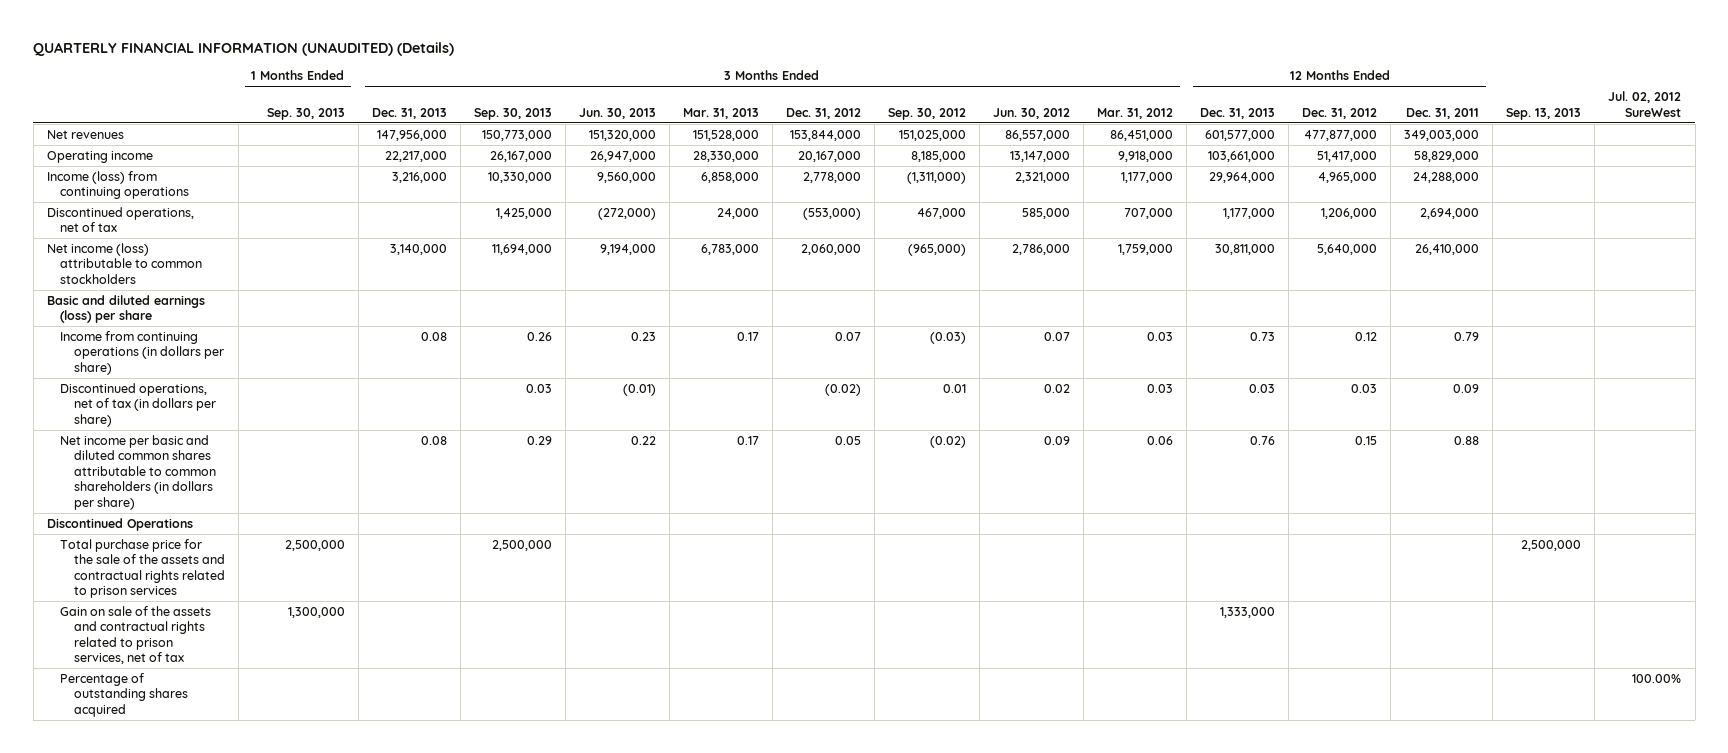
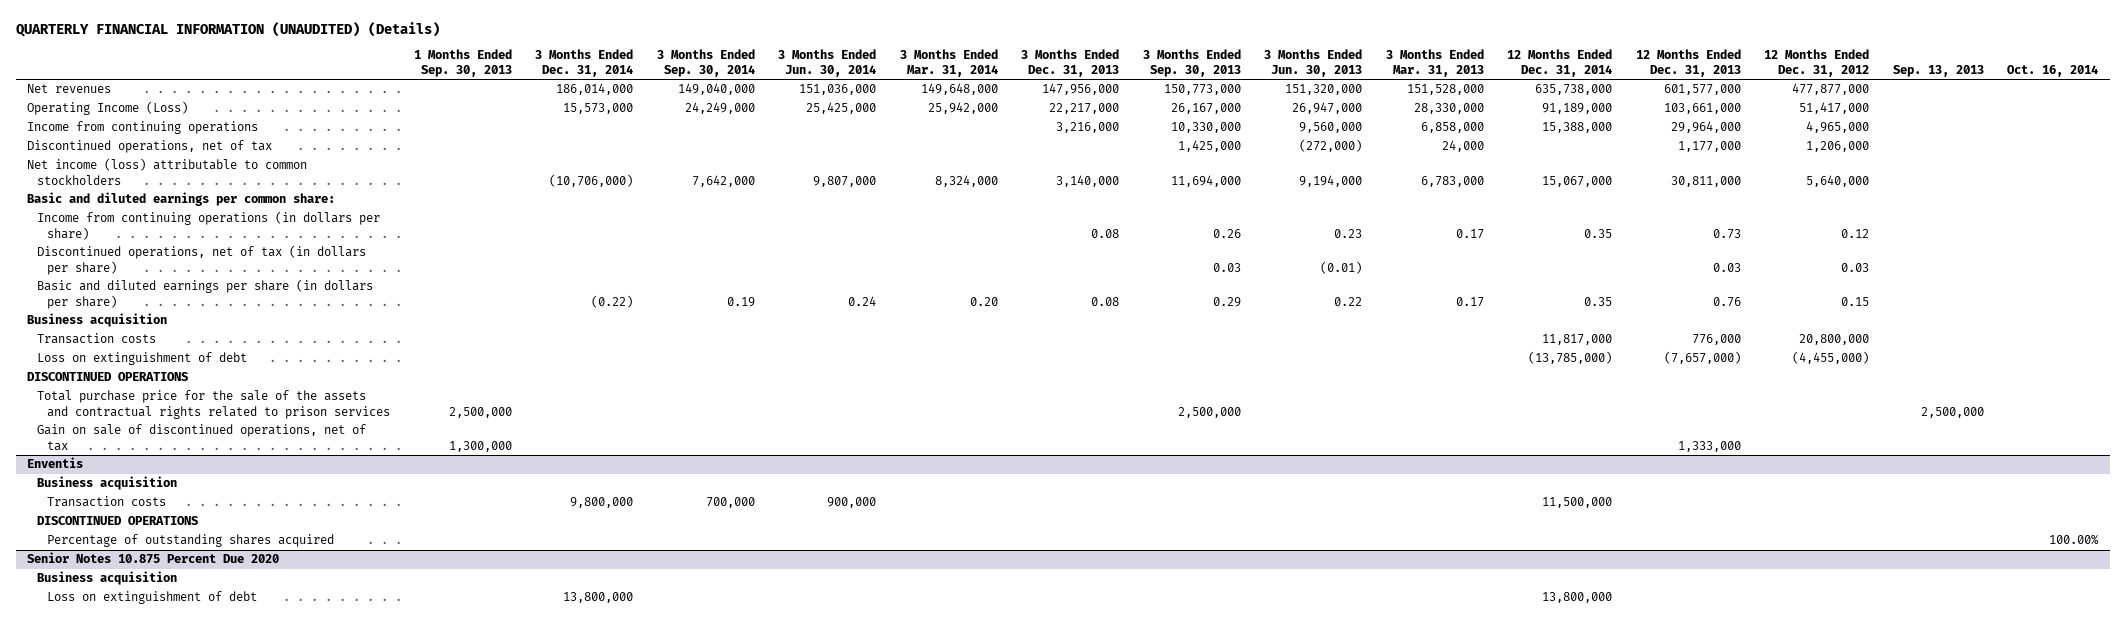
[786,107,862,119] Dec. 31, 2012 -> none
[888,107,967,120] Sep. 30, 2012 -> none
[993,107,1071,119] Jun. 30, 2012 -> none
[1097,107,1174,119] Mar. 31, 2012 -> none
[1406,107,1480,119] Dec. 31, 2011 -> none
[1608,91,1682,117] Jul. 02, 2012 SureWest -> none
none -> [535,49,634,78] 3 Months Ended Dec. 31, 2014
none -> [656,49,755,78] 3 Months Ended Sep. 30, 2014
none -> [778,49,877,78] 3 Months Ended Jun. 30, 2014
none -> [899,49,998,78] 3 Months Ended Mar. 31, 2014
none -> [1507,49,1613,78] 12 Months Ended Dec. 31, 2014
none -> [2007,65,2099,78] Oct. 16, 2014
[46,150,153,163] Operating income -> [27,101,189,116] Operating Income (Loss)
[46,170,190,200] Income (loss) from continuing operations -> [27,121,259,135] Income from continuing operations
[46,294,205,324] Basic and diluted earnings (loss) per share -> [27,192,336,207] Basic and diluted earnings per common share:
[60,434,216,510] Net income per basic and diluted common shares attributable to common shareholders (in dollars per share) -> [37,279,374,309] Basic and diluted earnings per share (in dollars per share)
none -> [27,313,168,328] Business acquisition
none -> [37,333,157,345] Transaction costs
none -> [37,352,248,366] Loss on extinguishment of debt
[46,517,193,531] Discontinued Operations -> [27,372,189,382] DISCONTINUED OPERATIONS
[60,605,212,665] Gain on sale of the assets and contractual rights related to prison services, net of tax -> [37,424,367,451] Gain on sale of discontinued operations, net of tax
none -> [27,457,84,469] Enventis
none -> [37,476,178,491] Business acquisition
none -> [47,496,167,508] Transaction costs
none -> [37,516,199,526] DISCONTINUED OPERATIONS
none -> [27,552,280,564] Senior Notes 10.875 Percent Due 2020
none -> [37,571,178,586] Business acquisition
none -> [47,591,258,605] Loss on extinguishment of debt

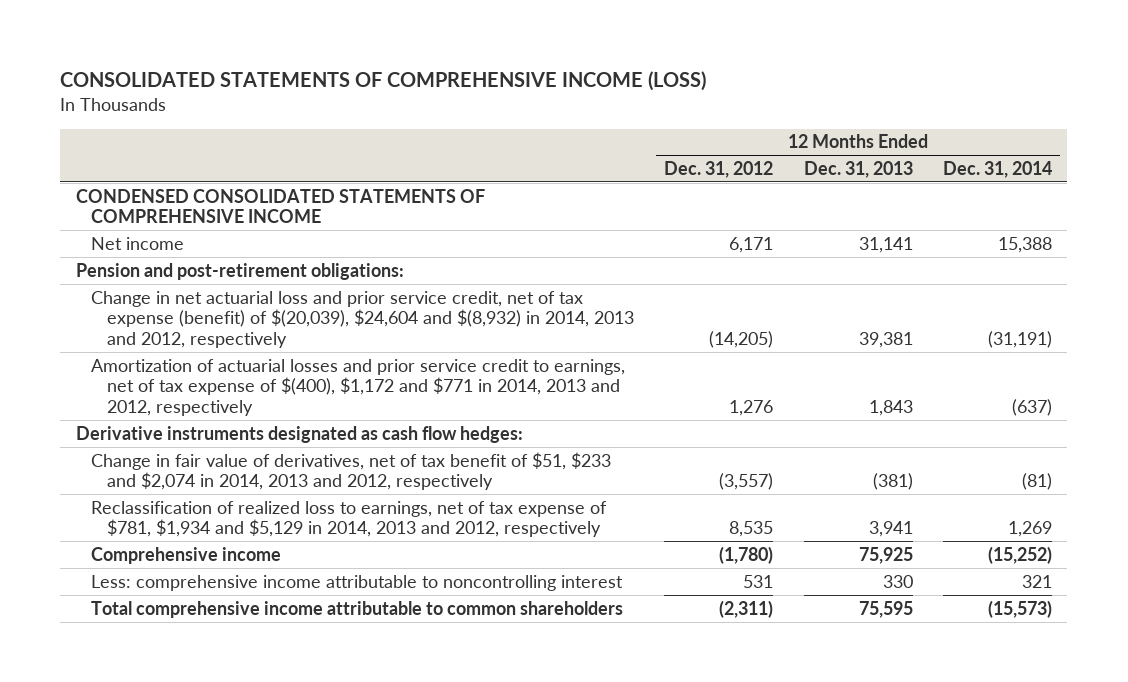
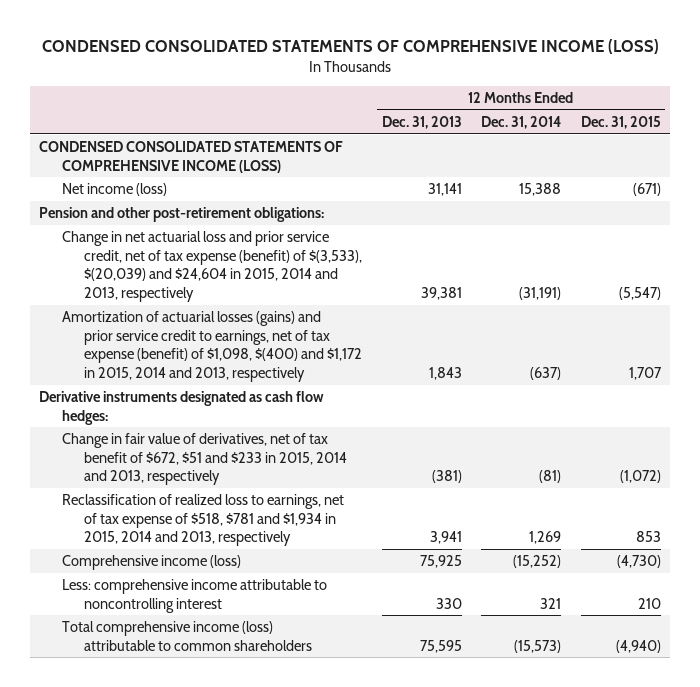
[60,71,707,92] CONSOLIDATED STATEMENTS OF COMPREHENSIVE INCOME (LOSS) -> [42,39,660,55] CONDENSED CONSOLIDATED STATEMENTS OF COMPREHENSIVE INCOME (LOSS)
[664,160,774,178] Dec. 31, 2012 -> none
none -> [580,115,661,129] Dec. 31, 2015
[75,188,485,224] CONDENSED CONSOLIDATED STATEMENTS OF COMPREHENSIVE INCOME -> [39,140,344,173] CONDENSED CONSOLIDATED STATEMENTS OF COMPREHENSIVE INCOME (LOSS)
[91,236,185,250] Net income -> [61,182,167,196] Net income (loss)
[75,262,404,280] Pension and post-retirement obligations: -> [39,206,325,222] Pension and other post-retirement obligations:
[91,290,634,348] Change in net actuarial loss and prior service credit, net of tax expense (benefit) of $(20,039), $24,604 and $(8,932) in 2014, 2013 and 2012, respectively -> [61,230,363,302] Change in net actuarial loss and prior service credit, net of tax expense (benefit) of $(3,533), $(20,039) and $24,604 in 2015, 2014 and 2013, respectively
[91,358,626,416] Amortization of actuarial losses and prior service credit to earnings, net of tax expense of $(400), $1,172 and $771 in 2014, 2013 and 2012, respectively -> [61,310,363,382] Amortization of actuarial losses (gains) and prior service credit to earnings, net of tax expense (benefit) of $1,098, $(400) and $1,172 in 2015, 2014 and 2013, respectively
[91,451,612,491] Change in fair value of derivatives, net of tax benefit of $51, $233 and $2,074 in 2014, 2013 and 2012, respectively -> [61,432,348,486] Change in fair value of derivatives, net of tax benefit of $672, $51 and $233 in 2015, 2014 and 2013, respectively
[91,500,608,538] Reclassification of realized loss to earnings, net of tax expense of $781, $1,934 and $5,129 in 2014, 2013 and 2012, respectively -> [61,493,344,547] Reclassification of realized loss to earnings, net of tax expense of $518, $781 and $1,934 in 2015, 2014 and 2013, respectively
[91,546,282,564] Comprehensive income -> [61,554,241,570] Comprehensive income (loss)
[91,600,624,618] Total comprehensive income attributable to common shareholders -> [61,620,313,651] Total comprehensive income (loss) attributable to common shareholders

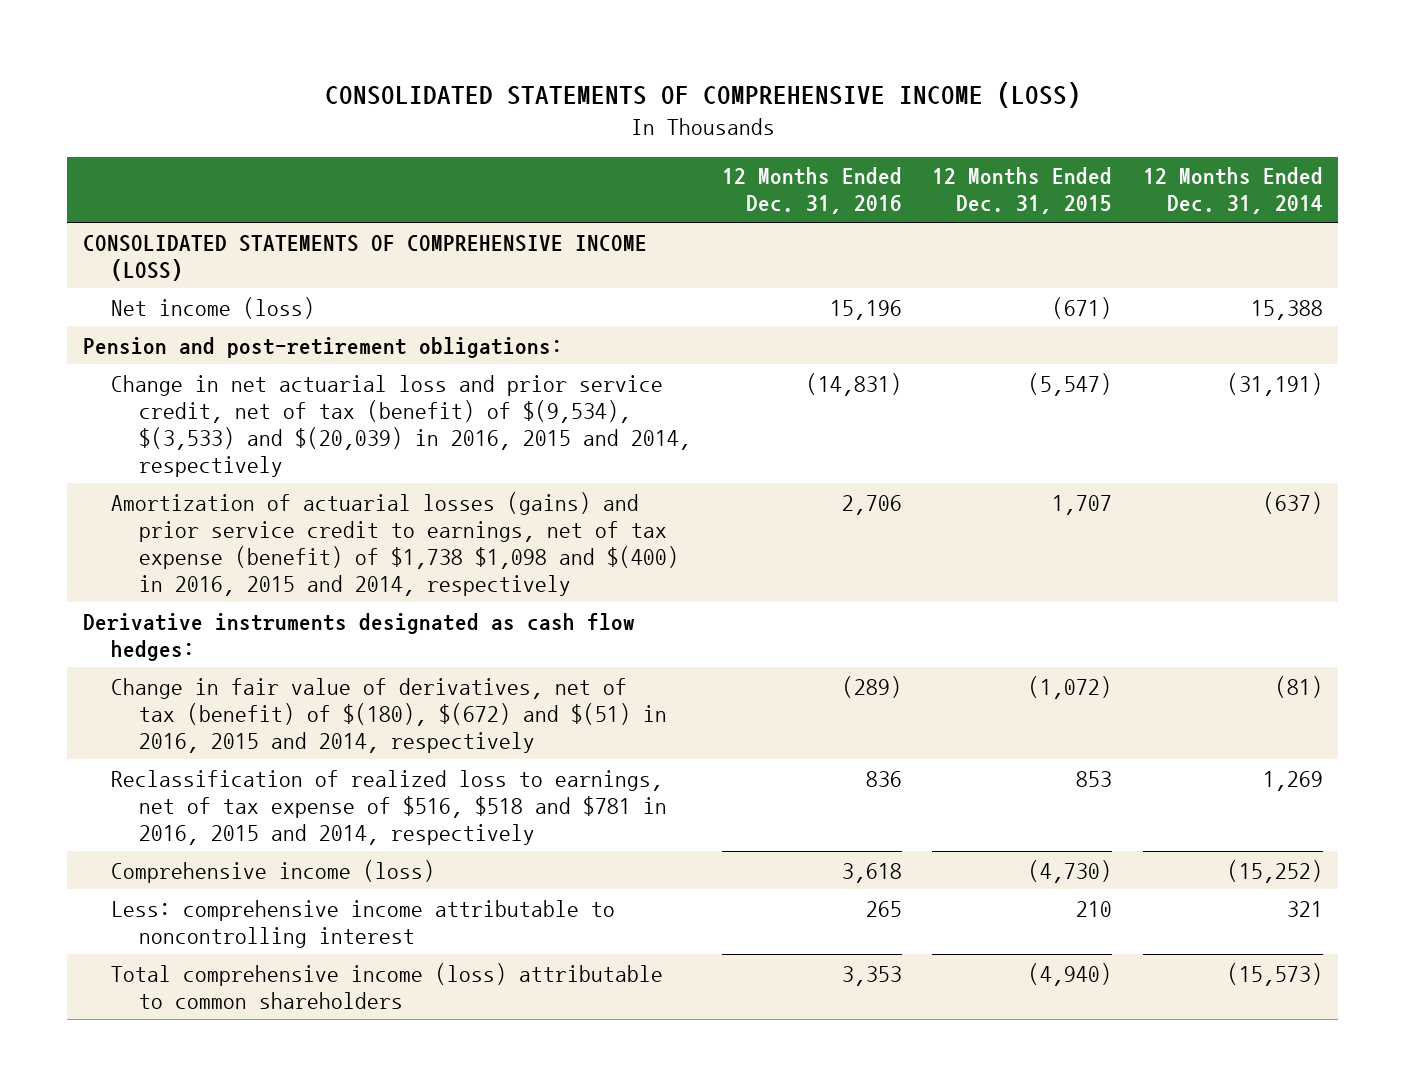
[42,39,660,55] CONDENSED CONSOLIDATED STATEMENTS OF COMPREHENSIVE INCOME (LOSS) -> [324,81,1081,108] CONSOLIDATED STATEMENTS OF COMPREHENSIVE INCOME (LOSS)
[381,115,462,129] Dec. 31, 2013 -> none
none -> [721,167,902,215] 12 Months Ended Dec. 31, 2016
[39,140,344,173] CONDENSED CONSOLIDATED STATEMENTS OF COMPREHENSIVE INCOME (LOSS) -> [82,234,647,281] CONSOLIDATED STATEMENTS OF COMPREHENSIVE INCOME (LOSS)
[39,206,325,222] Pension and other post-retirement obligations: -> [82,336,563,358] Pension and post-retirement obligations:
[61,230,363,302] Change in net actuarial loss and prior service credit, net of tax expense (benefit) of $(3,533), $(20,039) and $24,604 in 2015, 2014 and 2013, respectively -> [110,374,691,477] Change in net actuarial loss and prior service credit, net of tax (benefit) of $(9,534), $(3,533) and $(20,039) in 2016, 2015 and 2014, respectively
[61,310,363,382] Amortization of actuarial losses (gains) and prior service credit to earnings, net of tax expense (benefit) of $1,098, $(400) and $1,172 in 2015, 2014 and 2013, respectively -> [110,491,679,596] Amortization of actuarial losses (gains) and prior service credit to earnings, net of tax expense (benefit) of $1,738 $1,098 and $(400) in 2016, 2015 and 2014, respectively
[61,432,348,486] Change in fair value of derivatives, net of tax benefit of $672, $51 and $233 in 2015, 2014 and 2013, respectively -> [110,677,667,753] Change in fair value of derivatives, net of tax (benefit) of $(180), $(672) and $(51) in 2016, 2015 and 2014, respectively
[61,493,344,547] Reclassification of realized loss to earnings, net of tax expense of $518, $781 and $1,934 in 2015, 2014 and 2013, respectively -> [110,769,667,845] Reclassification of realized loss to earnings, net of tax expense of $516, $518 and $781 in 2016, 2015 and 2014, respectively

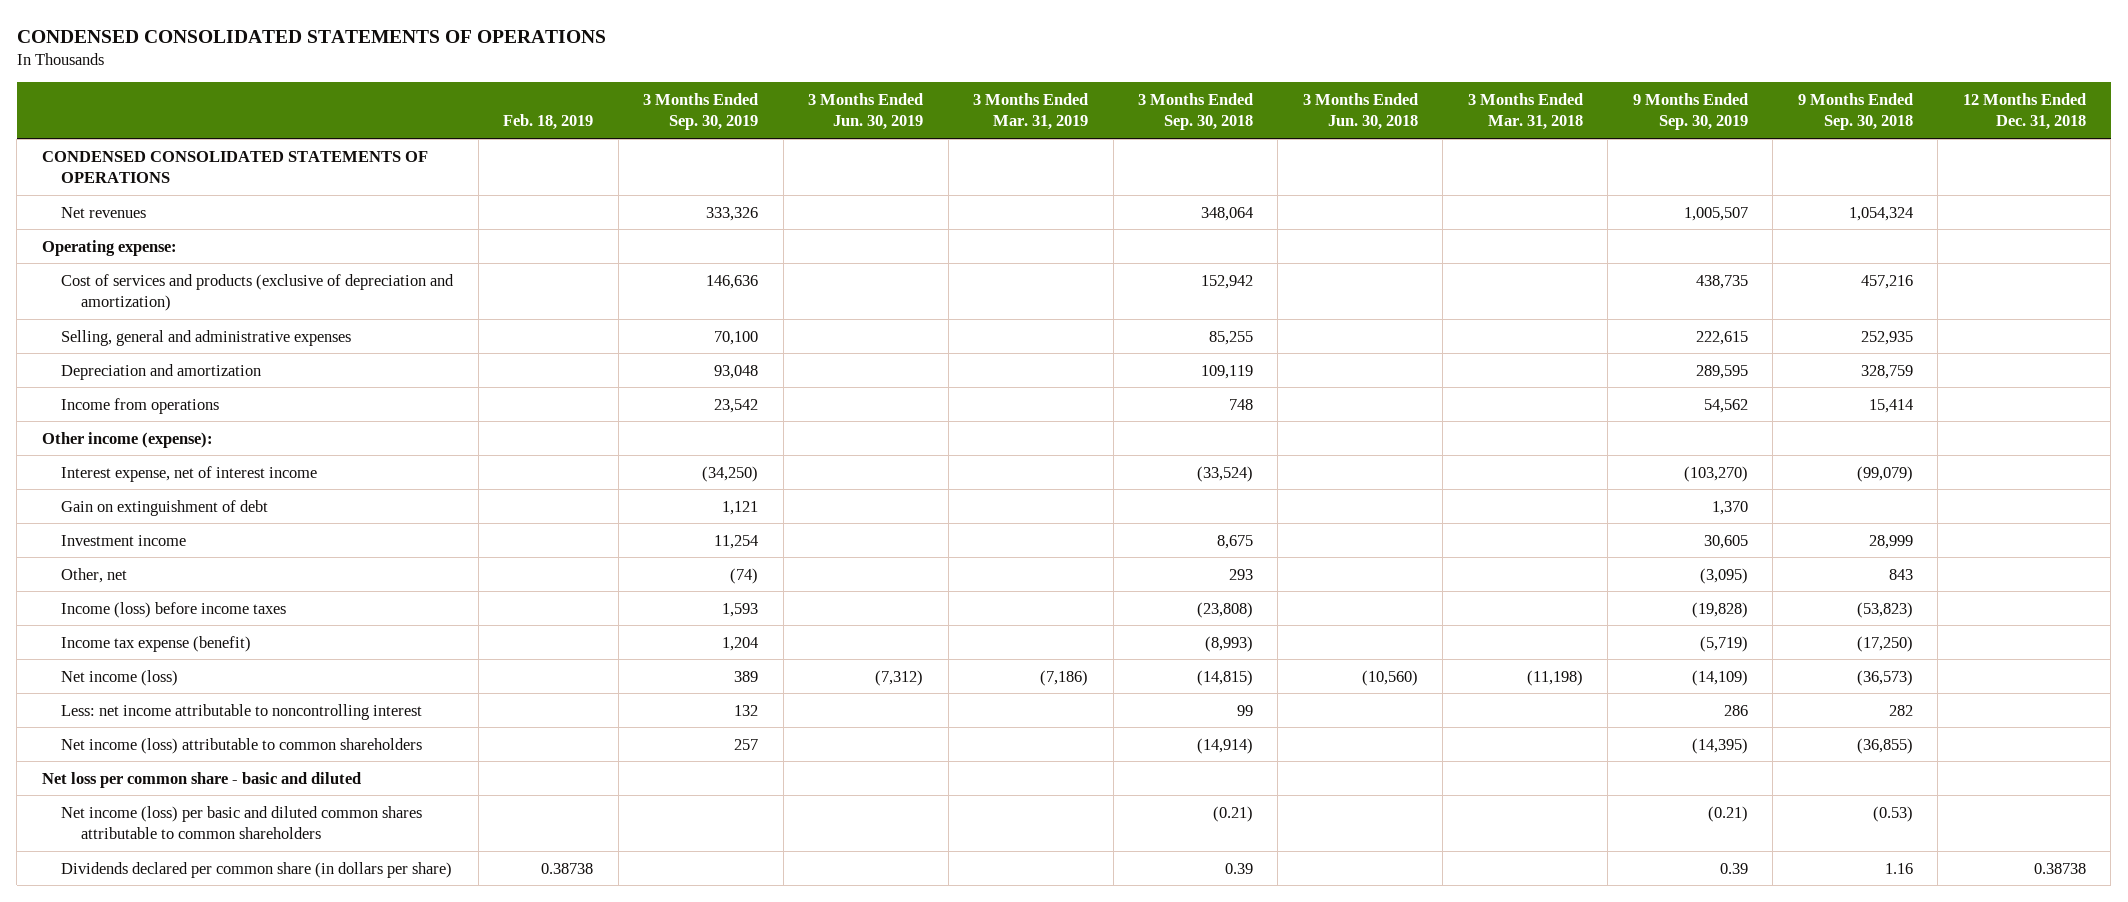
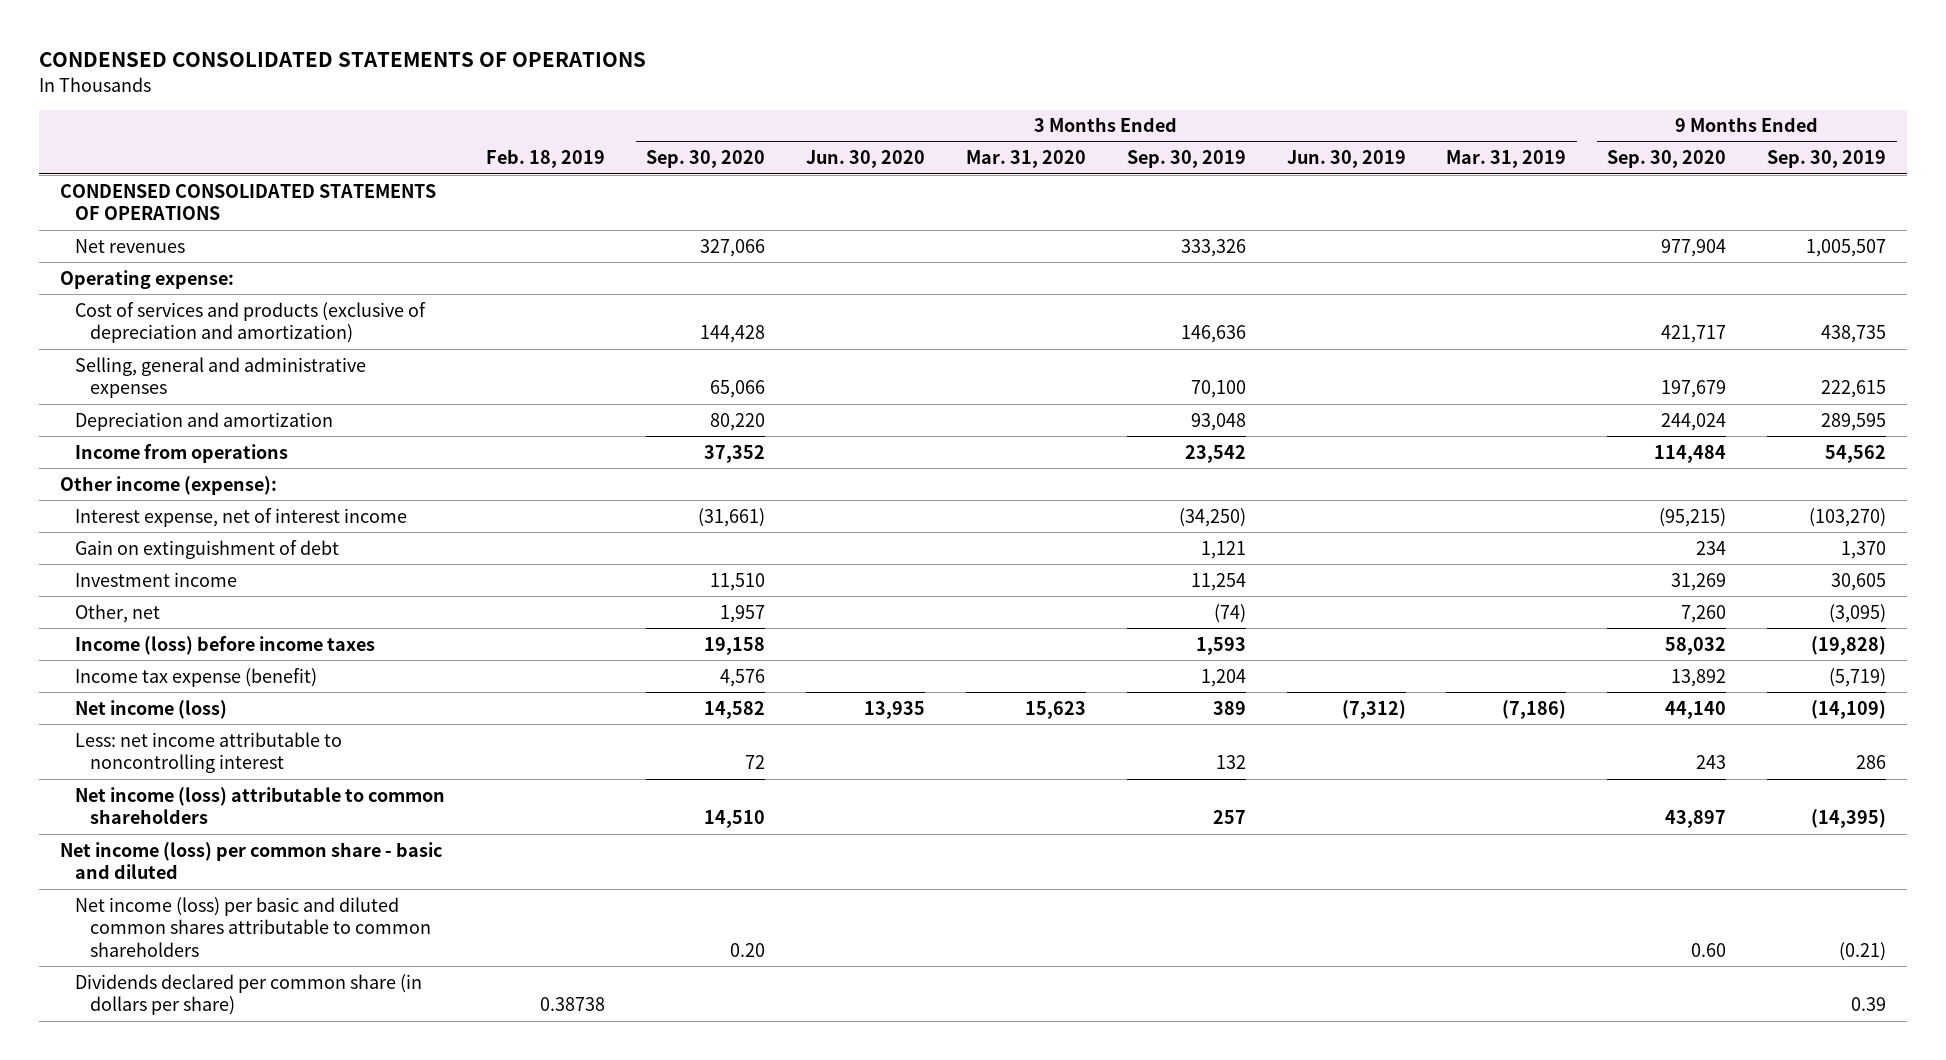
[1138,92,1254,131] 3 Months Ended Sep. 30, 2018 -> none
[1302,92,1418,131] 3 Months Ended Jun. 30, 2018 -> none
[1467,92,1583,131] 3 Months Ended Mar. 31, 2018 -> none
[1797,92,1913,131] 9 Months Ended Sep. 30, 2018 -> none
[1962,92,2086,131] 12 Months Ended Dec. 31, 2018 -> none
none -> [645,150,765,169] Sep. 30, 2020
none -> [805,150,925,169] Jun. 30, 2020
none -> [965,150,1086,169] Mar. 31, 2020
none -> [1607,150,1727,169] Sep. 30, 2020
[41,771,361,788] Net loss per common share - basic and diluted -> [59,841,442,880] Net income (loss) per common share - basic and diluted

